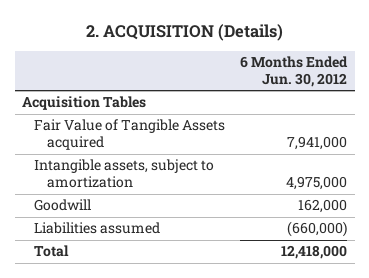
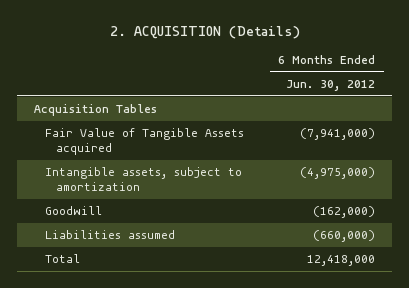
[287,136,348,151] 7,941,000 -> [300,128,376,141] (7,941,000)
[286,176,348,191] 4,975,000 -> [300,167,376,180] (4,975,000)
[298,199,348,214] 162,000 -> [313,206,376,219] (162,000)

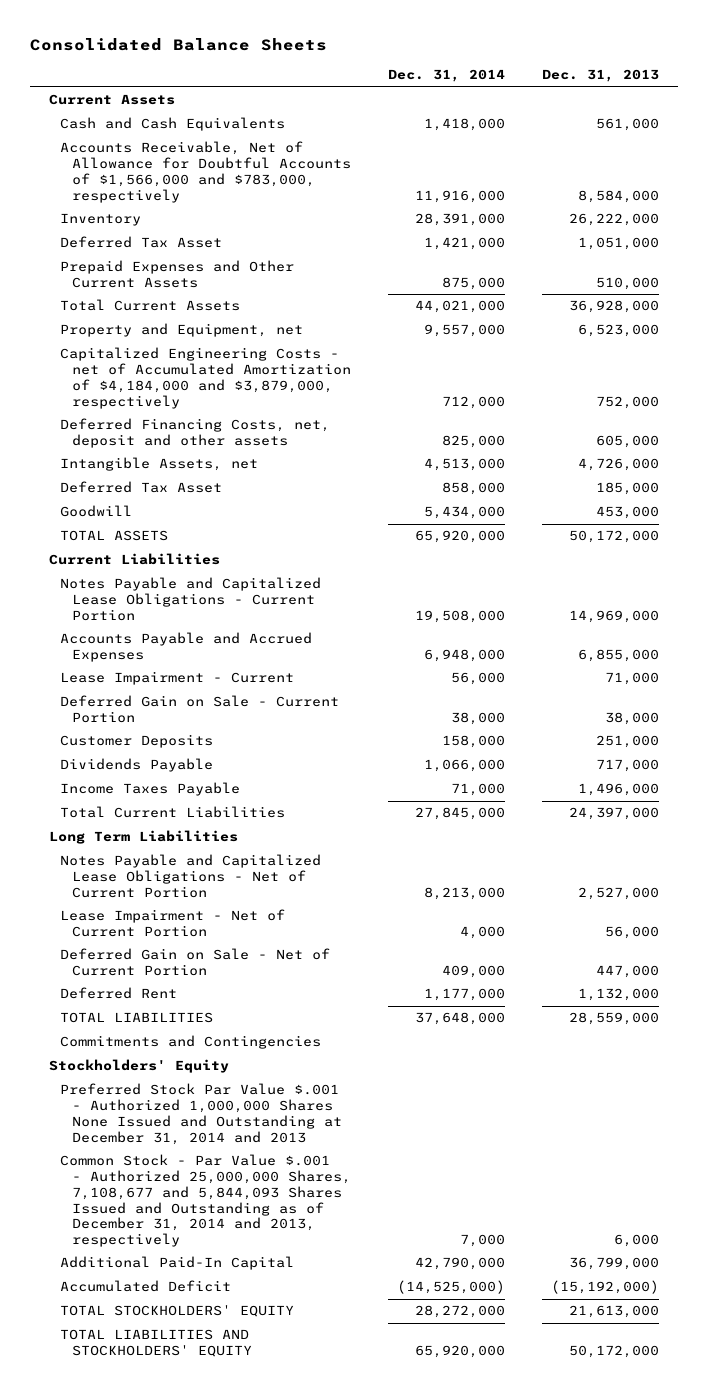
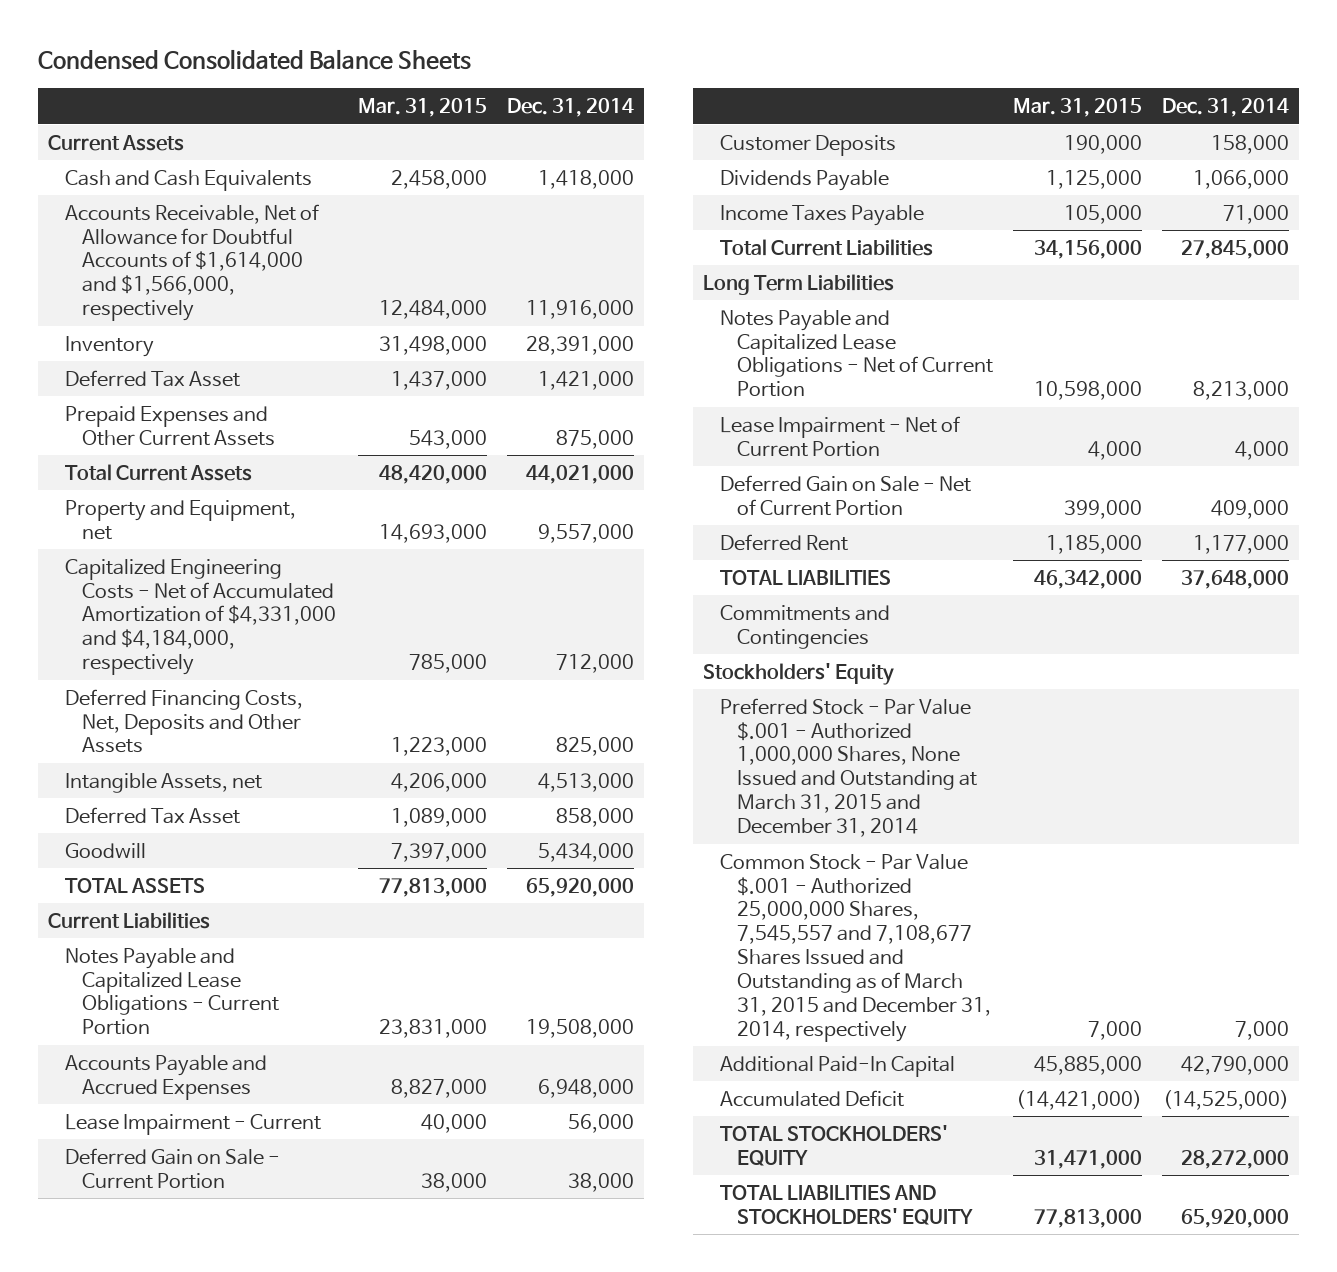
[29,37,327,51] Consolidated Balance Sheets -> [37,49,471,71] Condensed Consolidated Balance Sheets
[542,69,660,83] Dec. 31, 2013 -> none
none -> [357,98,487,118] Mar. 31, 2015
[60,141,351,203] Accounts Receivable, Net of Allowance for Doubtful Accounts of $1,566,000 and $783,000, respectively -> [64,203,319,322] Accounts Receivable, Net of Allowance for Doubtful Accounts of $1,614,000 and $1,566,000, respectively
[60,347,351,409] Capitalized Engineering Costs - net of Accumulated Amortization of $4,184,000 and $3,879,000, respectively -> [64,558,336,676] Capitalized Engineering Costs - Net of Accumulated Amortization of $4,331,000 and $4,184,000, respectively
[60,418,331,449] Deferred Financing Costs, net, deposit and other assets -> [64,688,303,754] Deferred Financing Costs, Net, Deposits and Other Assets
[60,1083,342,1145] Preferred Stock Par Value $.001 - Authorized 1,000,000 Shares None Issued and Outstanding at December 31, 2014 and 2013 -> [720,697,978,837] Preferred Stock - Par Value $.001 - Authorized 1,000,000 Shares, None Issued and Outstanding at March 31, 2015 and December 31, 2014
[60,1154,351,1247] Common Stock - Par Value $.001 - Authorized 25,000,000 Shares, 7,108,677 and 5,844,093 Shares Issued and Outstanding as of December 31, 2014 and 2013, respectively -> [720,853,992,1042] Common Stock - Par Value $.001 - Authorized 25,000,000 Shares, 7,545,557 and 7,108,677 Shares Issued and Outstanding as of March 31, 2015 and December 31, 2014, respectively

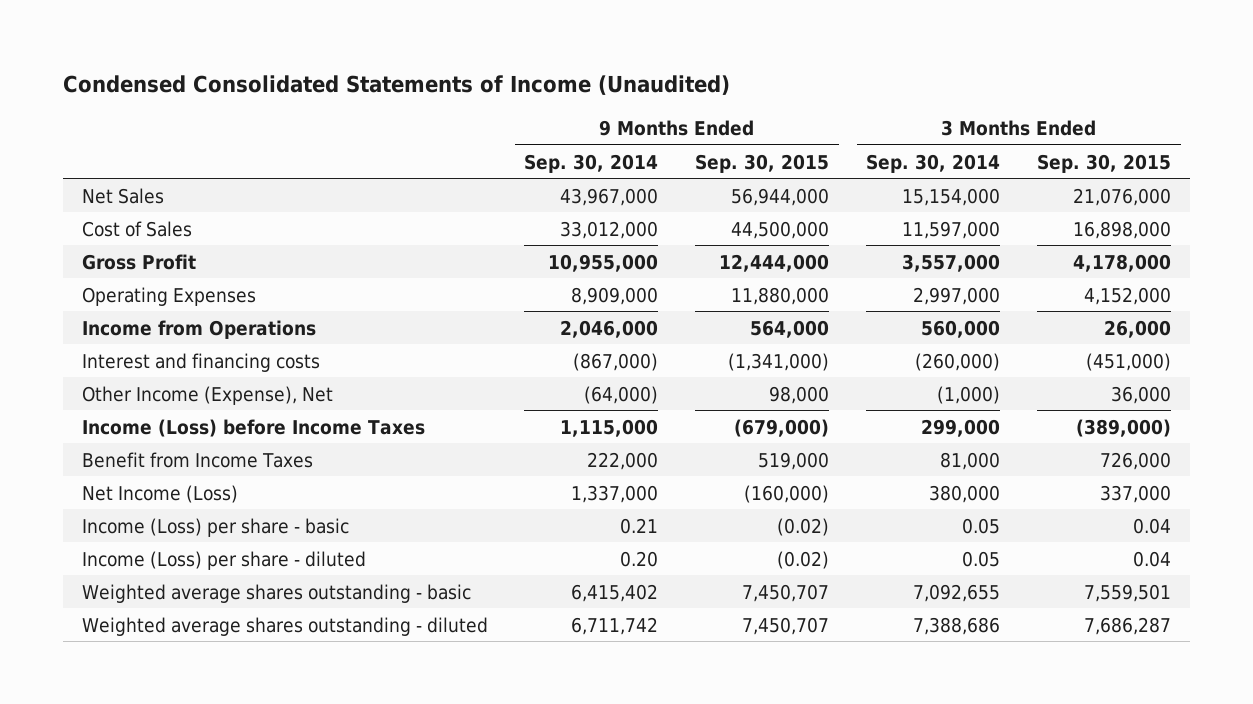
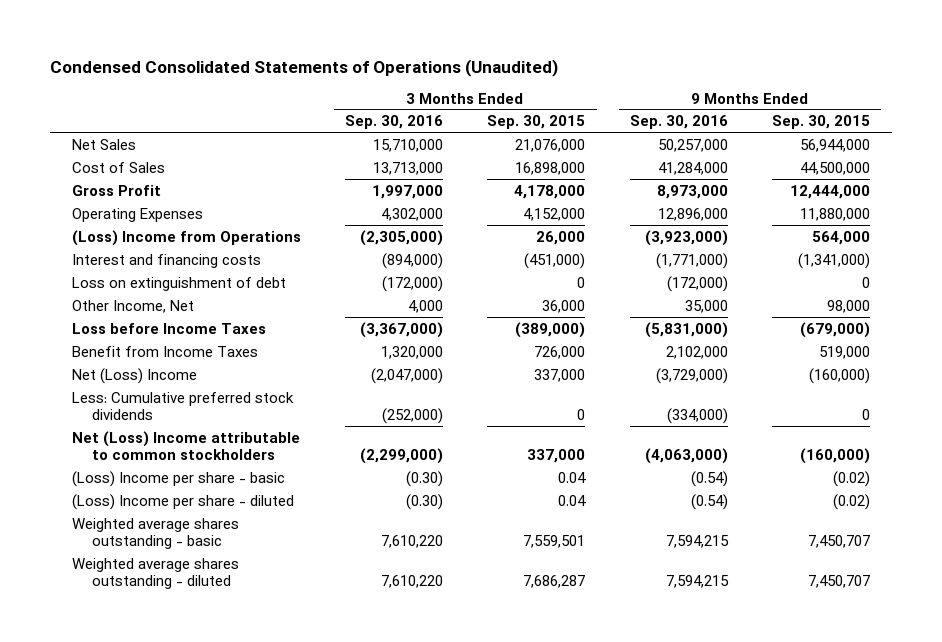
[63,75,731,96] Condensed Consolidated Statements of Income (Unaudited) -> [49,58,558,77] Condensed Consolidated Statements of Operations (Unaudited)
[524,153,659,173] Sep. 30, 2014 -> none
[866,153,1001,173] Sep. 30, 2014 -> none
none -> [345,115,444,130] Sep. 30, 2016
none -> [629,115,728,130] Sep. 30, 2016
[81,319,316,339] Income from Operations -> [71,229,301,246] (Loss) Income from Operations
none -> [71,276,286,291] Loss on extinguishment of debt
[81,385,333,405] Other Income (Expense), Net -> [71,299,194,313] Other Income, Net
[81,418,425,437] Income (Loss) before Income Taxes -> [71,322,266,334] Loss before Income Taxes
[81,484,238,503] Net Income (Loss) -> [71,367,197,384] Net (Loss) Income
none -> [71,391,294,420] Less: Cumulative preferred stock dividends
none -> [71,430,300,460] Net (Loss) Income attributable to common stockholders
[81,517,349,537] Income (Loss) per share - basic -> [71,470,285,487] (Loss) Income per share - basic
[81,550,366,570] Income (Loss) per share - diluted -> [71,493,294,510] (Loss) Income per share - diluted

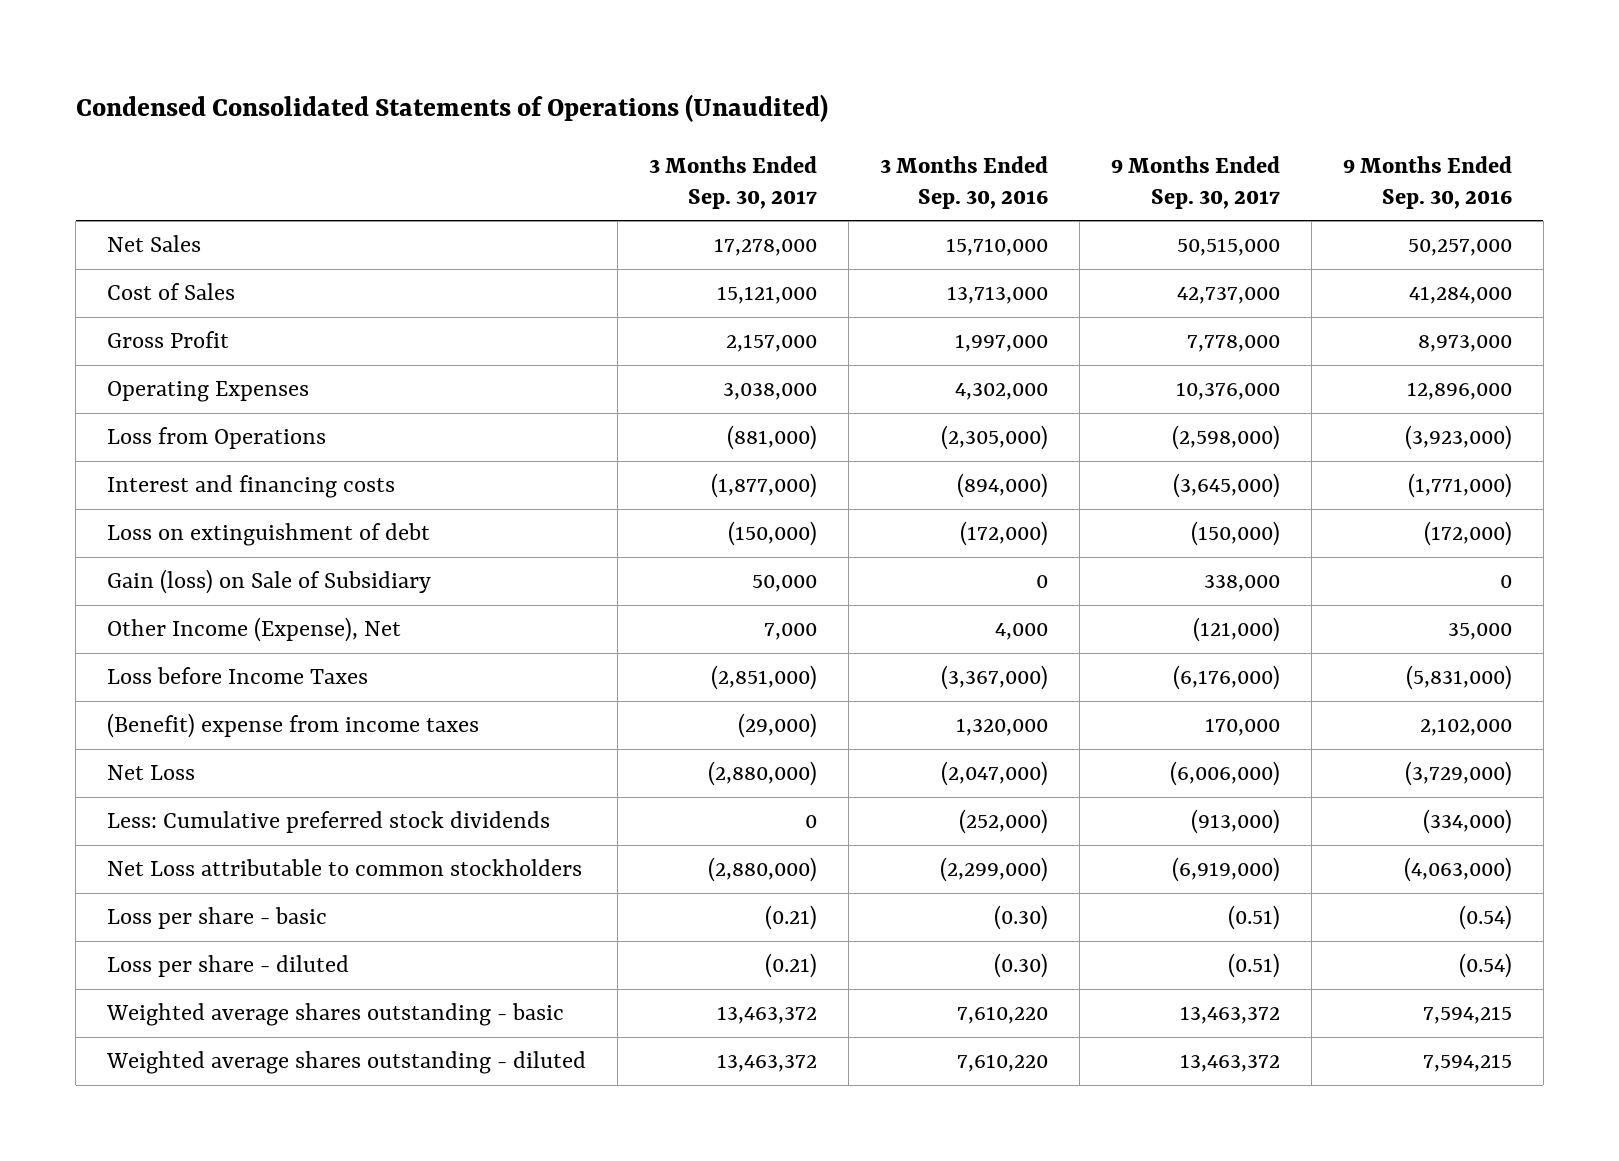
[487,115,586,130] Sep. 30, 2015 -> none
[772,115,871,130] Sep. 30, 2015 -> none
none -> [649,155,818,209] 3 Months Ended Sep. 30, 2017
none -> [1110,155,1280,209] 9 Months Ended Sep. 30, 2017
[71,229,301,246] (Loss) Income from Operations -> [107,427,327,450] Loss from Operations
none -> [107,569,432,595] Gain (loss) on Sale of Subsidiary
[71,299,194,313] Other Income, Net -> [107,617,402,643] Other Income (Expense), Net
[71,345,258,357] Benefit from Income Taxes -> [107,713,480,739] (Benefit) expense from income taxes
[71,367,197,384] Net (Loss) Income -> [107,765,196,781] Net Loss
[71,430,300,460] Net (Loss) Income attributable to common stockholders -> [107,859,583,877] Net Loss attributable to common stockholders
[71,470,285,487] (Loss) Income per share - basic -> [107,907,328,930] Loss per share - basic
[71,493,294,510] (Loss) Income per share - diluted -> [107,955,350,978] Loss per share - diluted

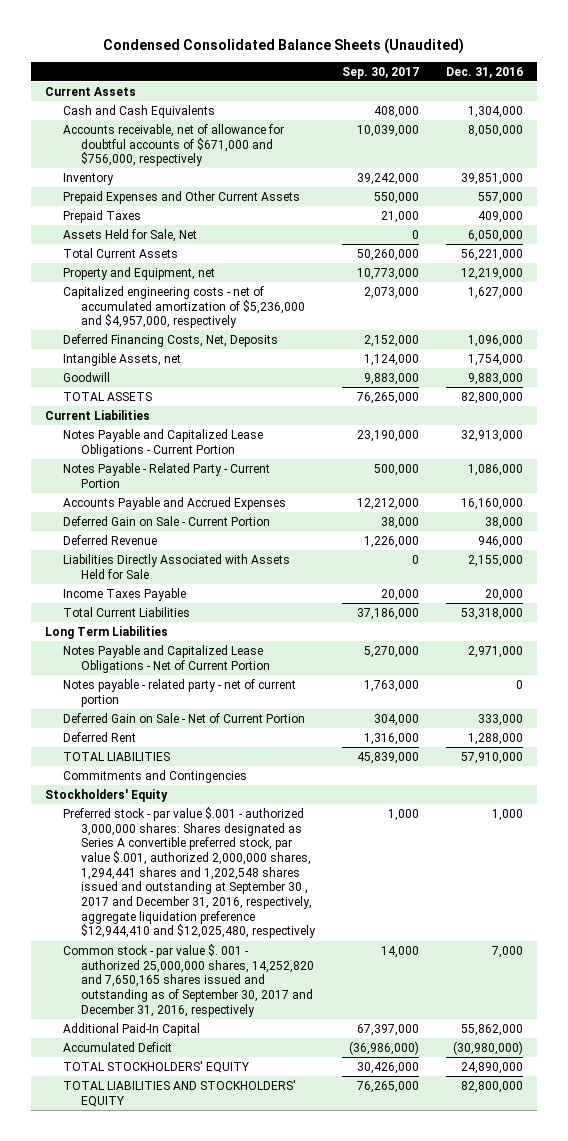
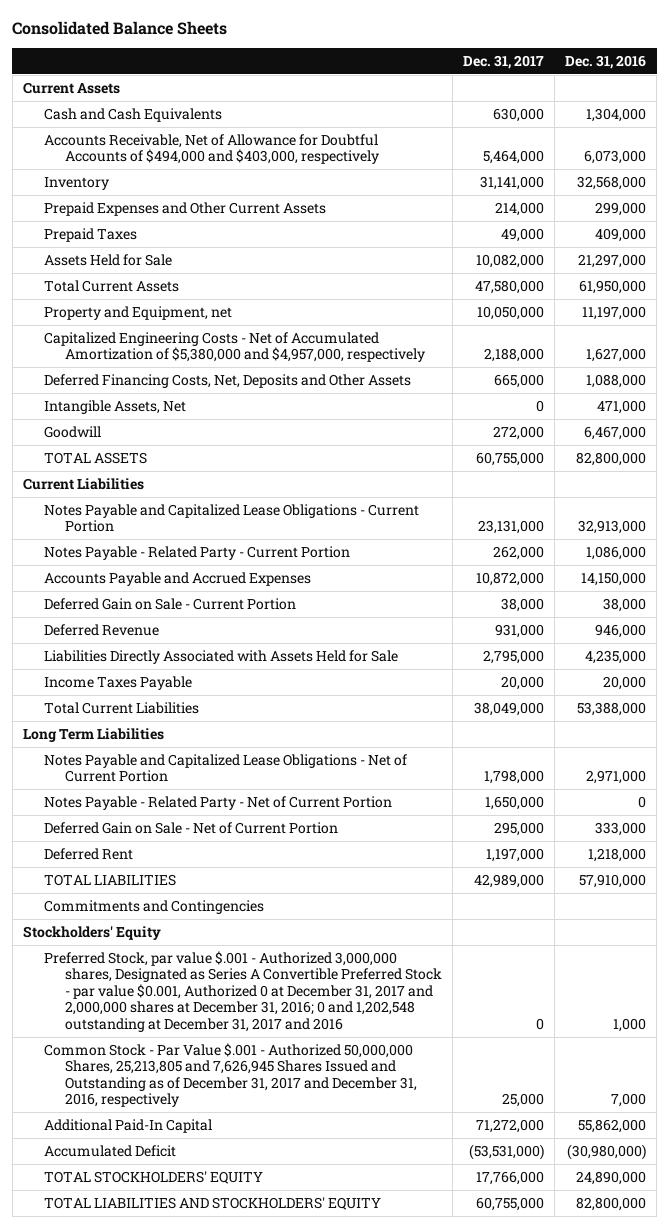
[103,37,465,54] Condensed Consolidated Balance Sheets (Unaudited) -> [12,21,228,36] Consolidated Balance Sheets
[342,66,420,79] Sep. 30, 2017 -> none
none -> [463,55,545,70] Dec. 31, 2017
[62,123,284,167] Accounts receivable, net of allowance for doubtful accounts of $671,000 and $756,000, respectively -> [43,133,380,165] Accounts Receivable, Net of Allowance for Doubtful Accounts of $494,000 and $403,000, respectively
[468,124,524,137] 8,050,000 -> [584,150,647,165] 6,073,000
[461,172,524,185] 39,851,000 -> [577,175,647,190] 32,568,000
[478,191,524,204] 557,000 -> [595,201,647,216] 299,000
[62,228,197,242] Assets Held for Sale, Net -> [43,253,172,266] Assets Held for Sale
[468,229,524,242] 6,050,000 -> [578,253,647,268] 21,297,000
[461,248,524,261] 56,221,000 -> [579,279,647,294] 61,950,000
[461,267,524,280] 12,219,000 -> [582,305,647,320] 11,197,000
[62,285,305,329] Capitalized engineering costs - net of accumulated amortization of $5,236,000 and $4,957,000, respectively -> [43,331,426,363] Capitalized Engineering Costs - Net of Accumulated Amortization of $5,380,000 and $4,957,000, respectively
[62,333,278,347] Deferred Financing Costs, Net, Deposits -> [43,373,411,388] Deferred Financing Costs, Net, Deposits and Other Assets
[468,334,524,347] 1,096,000 -> [586,373,647,388] 1,088,000
[62,352,181,366] Intangible Assets, net -> [43,399,186,414] Intangible Assets, Net
[468,353,524,366] 1,754,000 -> [597,399,647,414] 471,000
[468,372,524,385] 9,883,000 -> [584,425,647,440] 6,467,000
[461,497,524,510] 16,160,000 -> [581,571,647,586] 14,150,000
[468,554,524,567] 2,155,000 -> [585,649,647,664] 4,235,000
[461,607,524,620] 53,318,000 -> [577,701,647,716] 53,388,000
[62,678,296,707] Notes payable - related party - net of current portion -> [43,795,392,810] Notes Payable - Related Party - Net of Current Portion
[468,732,524,745] 1,288,000 -> [588,847,647,862] 1,218,000
[62,806,316,939] Preferred stock - par value $.001 - authorized 3,000,000 shares: Shares designated as Series A convertible preferred stock, par value $.001, authorized 2,000,000 shares, 1,294,441 shares and 1,202,548 shares issued and outstanding at September 30 , 2017 and December 31, 2016, respectively, aggregate liquidation preference $12,944,410 and $12,025,480, respectively -> [43,950,443,1032] Preferred Stock, par value $.001 - Authorized 3,000,000 shares, Designated as Series A Convertible Preferred Stock - par value $0.001, Authorized 0 at December 31, 2017 and 2,000,000 shares at December 31, 2016; 0 and 1,202,548 outstanding at December 31, 2017 and 2016
[62,943,314,1017] Common stock - par value $. 001 - authorized 25,000,000 shares, 14,252,820 and 7,650,165 shares issued and outstanding as of September 30, 2017 and December 31, 2016, respectively -> [43,1042,418,1108] Common Stock - Par Value $.001 - Authorized 50,000,000 Shares, 25,213,805 and 7,626,945 Shares Issued and Outstanding as of December 31, 2017 and December 31, 2016, respectively

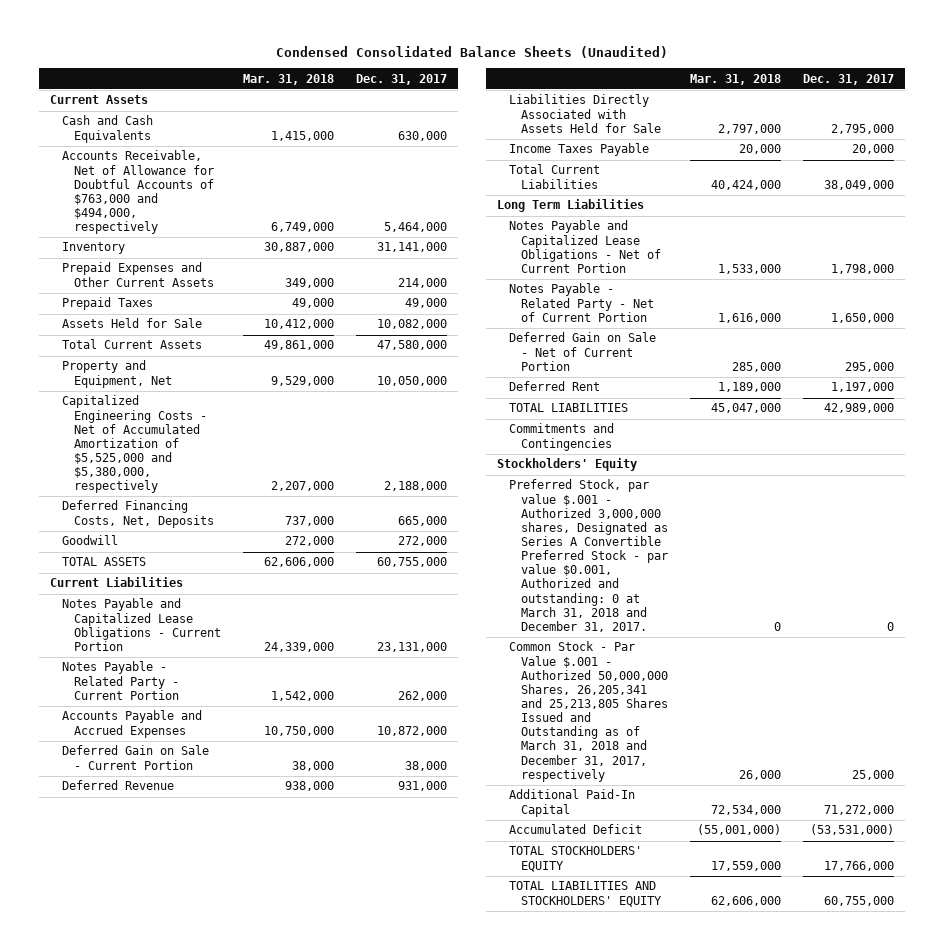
[12,21,228,36] Consolidated Balance Sheets -> [276,45,669,58] Condensed Consolidated Balance Sheets (Unaudited)
[565,55,647,70] Dec. 31, 2016 -> none
none -> [242,73,334,85] Mar. 31, 2018
[43,133,380,165] Accounts Receivable, Net of Allowance for Doubtful Accounts of $494,000 and $403,000, respectively -> [62,150,214,235] Accounts Receivable, Net of Allowance for Doubtful Accounts of $763,000 and $494,000, respectively
[43,399,186,414] Intangible Assets, Net -> none
[43,305,232,320] Property and Equipment, net -> [62,360,172,388] Property and Equipment, Net
[43,331,426,363] Capitalized Engineering Costs - Net of Accumulated Amortization of $5,380,000 and $4,957,000, respectively -> [62,395,207,494] Capitalized Engineering Costs - Net of Accumulated Amortization of $5,525,000 and $5,380,000, respectively
[43,373,411,388] Deferred Financing Costs, Net, Deposits and Other Assets -> [62,500,214,528] Deferred Financing Costs, Net, Deposits
[43,950,443,1032] Preferred Stock, par value $.001 - Authorized 3,000,000 shares, Designated as Series A Convertible Preferred Stock - par value $0.001, Authorized 0 at December 31, 2017 and 2,000,000 shares at December 31, 2016; 0 and 1,202,548 outstanding at December 31, 2017 and 2016 -> [509,479,669,632] Preferred Stock, par value $.001 - Authorized 3,000,000 shares, Designated as Series A Convertible Preferred Stock - par value $0.001, Authorized and outstanding: 0 at March 31, 2018 and December 31, 2017.
[43,1042,418,1108] Common Stock - Par Value $.001 - Authorized 50,000,000 Shares, 25,213,805 and 7,626,945 Shares Issued and Outstanding as of December 31, 2017 and December 31, 2016, respectively -> [509,641,669,782] Common Stock - Par Value $.001 - Authorized 50,000,000 Shares, 26,205,341 and 25,213,805 Shares Issued and Outstanding as of March 31, 2018 and December 31, 2017, respectively

